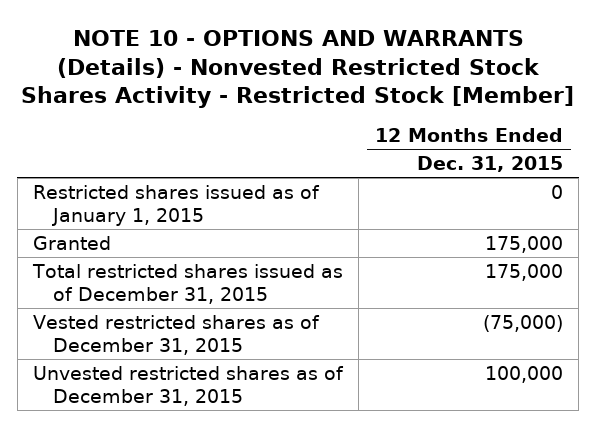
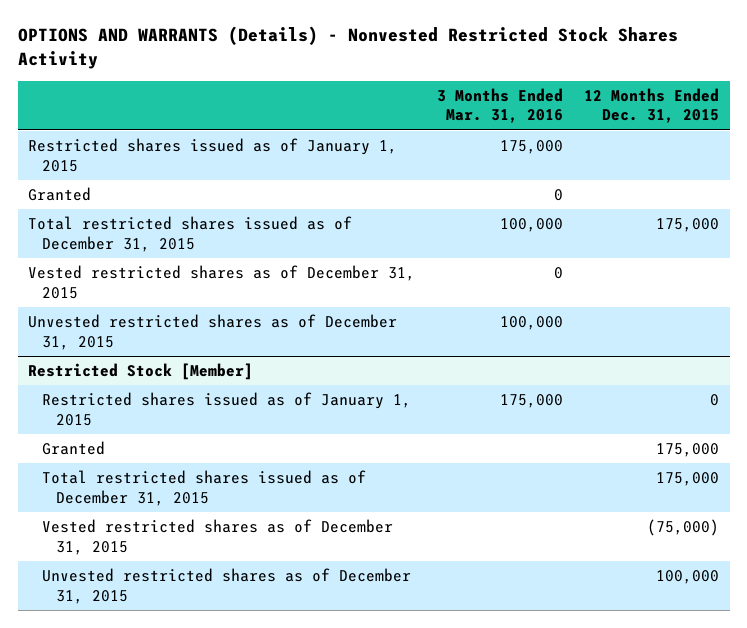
[20,29,574,109] NOTE 10 - OPTIONS AND WARRANTS (Details) - Nonvested Restricted Stock Shares Activity - Restricted Stock [Member] -> [17,26,678,70] OPTIONS AND WARRANTS (Details) - Nonvested Restricted Stock Shares Activity
none -> [436,87,563,124] 3 Months Ended Mar. 31, 2016
none -> [28,138,398,172] Restricted shares issued as of January 1, 2015
none -> [28,187,92,202] Granted
none -> [28,216,353,252] Total restricted shares issued as of December 31, 2015
none -> [28,265,416,299] Vested restricted shares as of December 31, 2015
none -> [28,314,398,350] Unvested restricted shares as of December 31, 2015
none -> [28,363,254,381] Restricted Stock [Member]

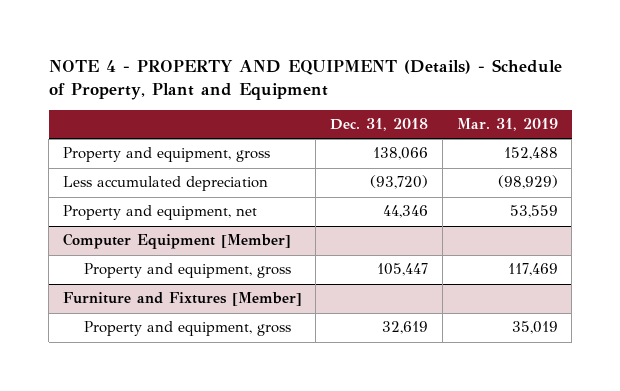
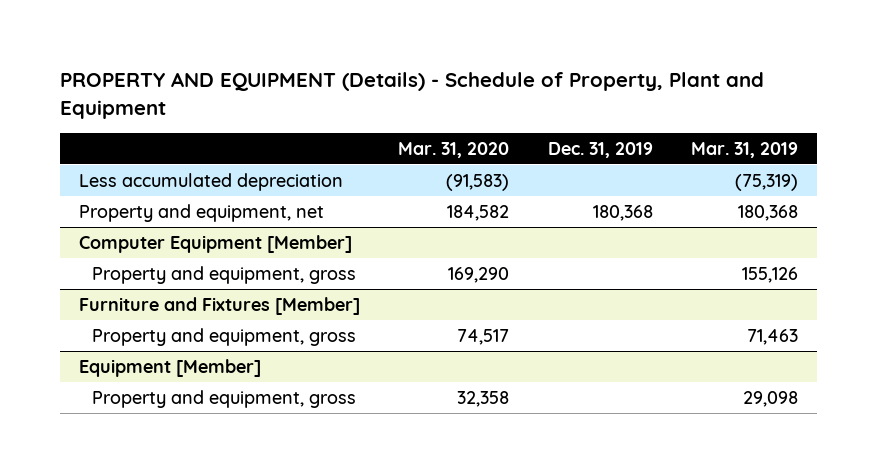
[48,58,562,100] NOTE 4 - PROPERTY AND EQUIPMENT (Details) - Schedule of Property, Plant and Equipment -> [59,72,764,120] PROPERTY AND EQUIPMENT (Details) - Schedule of Property, Plant and Equipment
[330,118,429,132] Dec. 31, 2018 -> none
none -> [398,141,510,158] Mar. 31, 2020
none -> [547,141,653,158] Dec. 31, 2019
[62,147,270,163] Property and equipment, gross -> none
[497,175,558,190] (98,929) -> [735,173,799,191] (75,319)
[509,205,558,219] 53,559 -> [738,204,799,221] 180,368
[507,263,558,277] 117,469 -> [742,266,799,283] 155,126
[511,321,558,335] 35,019 -> [747,328,799,345] 71,463
none -> [78,358,261,377] Equipment [Member]
none -> [92,389,357,408] Property and equipment, gross

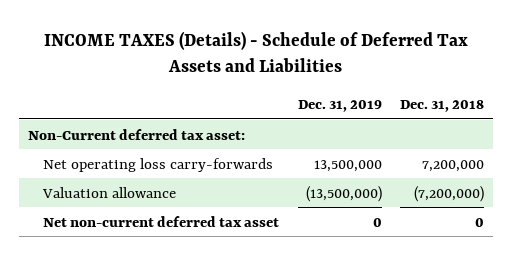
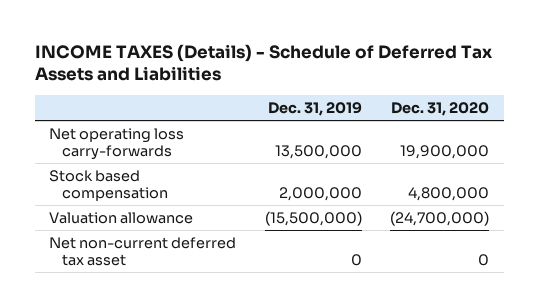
[399,99,484,112] Dec. 31, 2018 -> none
none -> [391,101,490,116] Dec. 31, 2020
[28,128,246,140] Non-Current deferred tax asset: -> none
none -> [49,169,168,202] Stock based compensation
[305,185,382,202] (13,500,000) -> [264,210,362,226] (15,500,000)

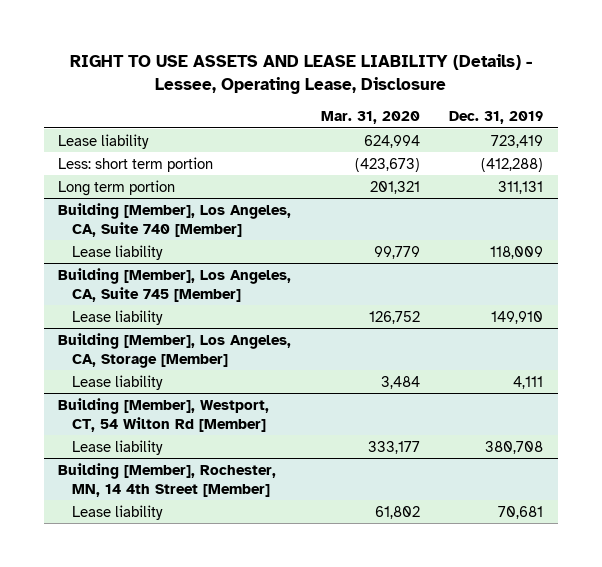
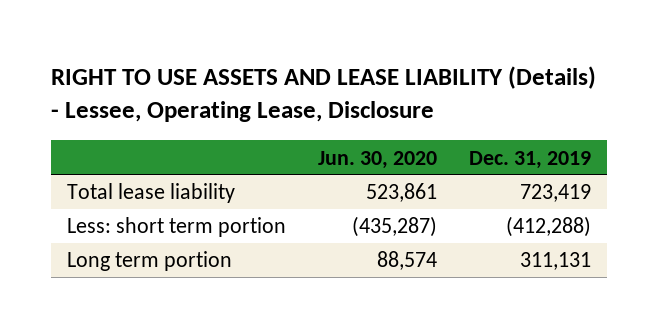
[320,111,420,125] Mar. 31, 2020 -> none
none -> [317,150,437,169] Jun. 30, 2020
[58,133,150,149] Lease liability -> [66,183,235,204] Total lease liability
[58,202,292,237] Building [Member], Los Angeles, CA, Suite 740 [Member] -> none
[71,244,163,260] Lease liability -> none
[58,267,292,302] Building [Member], Los Angeles, CA, Suite 745 [Member] -> none
[71,309,163,325] Lease liability -> none
[58,332,292,368] Building [Member], Los Angeles, CA, Storage [Member] -> none
[71,374,163,390] Lease liability -> none
[58,397,270,432] Building [Member], Westport, CT, 54 Wilton Rd [Member] -> none
[71,439,163,455] Lease liability -> none
[58,462,277,497] Building [Member], Rochester, MN, 14 4th Street [Member] -> none
[71,504,163,520] Lease liability -> none

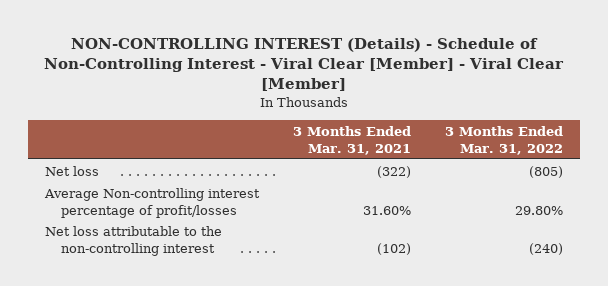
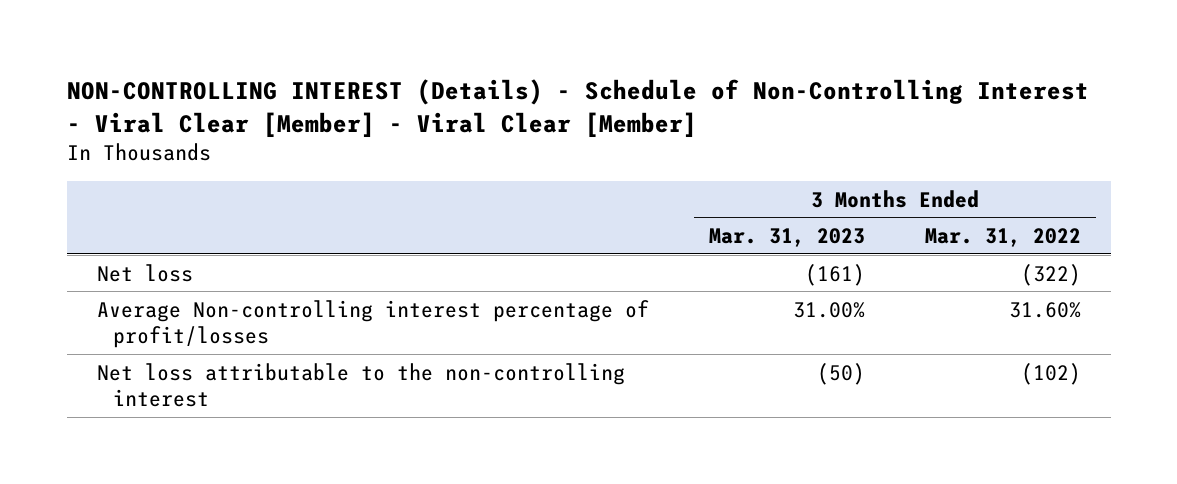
[292,125,411,155] 3 Months Ended Mar. 31, 2021 -> none
none -> [708,228,865,248] Mar. 31, 2023
[528,165,563,178] (805) -> [1020,263,1081,286] (322)
[514,205,563,215] 29.80% -> [1008,301,1081,318] 31.60%
[528,242,563,255] (240) -> [1020,362,1081,385] (102)

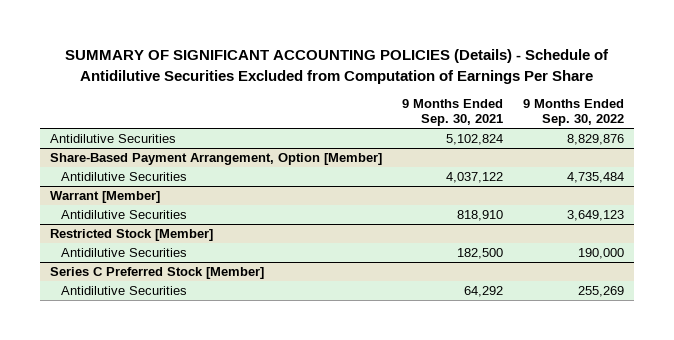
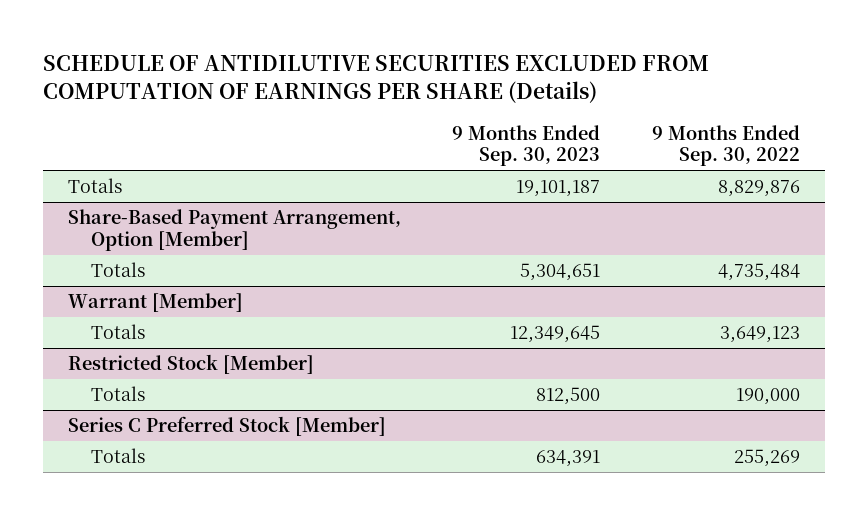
[65,49,610,84] SUMMARY OF SIGNIFICANT ACCOUNTING POLICIES (Details) - Schedule of Antidilutive Securities Excluded from Computation of Earnings Per Share -> [42,54,709,104] SCHEDULE OF ANTIDILUTIVE SECURITIES EXCLUDED FROM COMPUTATION OF EARNINGS PER SHARE (Details)
[402,98,504,127] 9 Months Ended Sep. 30, 2021 -> none
none -> [452,124,601,167] 9 Months Ended Sep. 30, 2023
[50,134,177,144] Antidilutive Securities -> [68,178,124,194] Totals
[61,172,188,182] Antidilutive Securities -> [90,262,146,278] Totals
[61,210,188,220] Antidilutive Securities -> [90,324,146,340] Totals
[61,248,188,258] Antidilutive Securities -> [90,386,146,402] Totals
[61,286,188,296] Antidilutive Securities -> [90,448,146,464] Totals

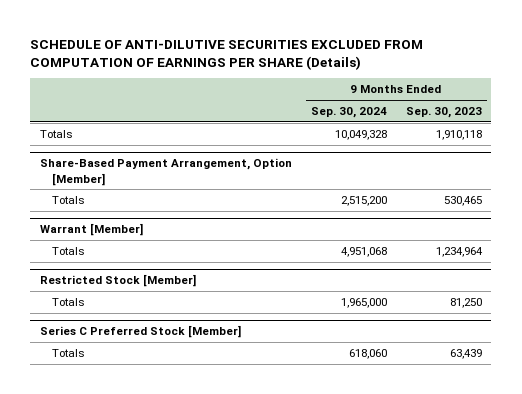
[42,54,709,104] SCHEDULE OF ANTIDILUTIVE SECURITIES EXCLUDED FROM COMPUTATION OF EARNINGS PER SHARE (Details) -> [30,39,424,70] SCHEDULE OF ANTI-DILUTIVE SECURITIES EXCLUDED FROM COMPUTATION OF EARNINGS PER SHARE (Details)
[651,124,800,167] 9 Months Ended Sep. 30, 2022 -> none
none -> [310,106,387,118] Sep. 30, 2024
[516,180,601,198] 19,101,187 -> [435,129,482,140] 1,910,118
[520,263,601,282] 5,304,651 -> [443,195,482,206] 530,465
[510,325,601,344] 12,349,645 -> [435,246,483,257] 1,234,964
[536,387,601,406] 812,500 -> [449,297,482,308] 81,250
[536,450,601,468] 634,391 -> [449,348,482,359] 63,439

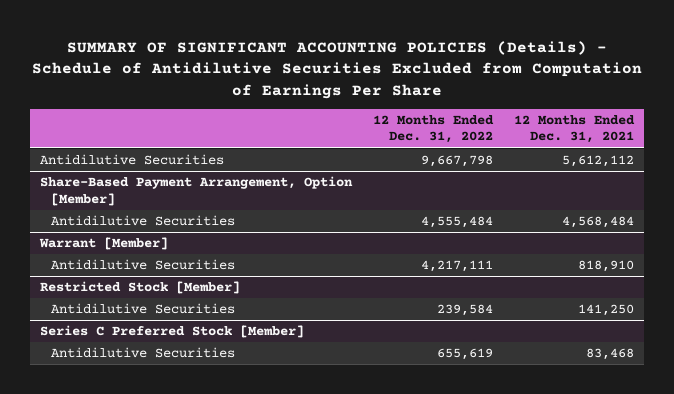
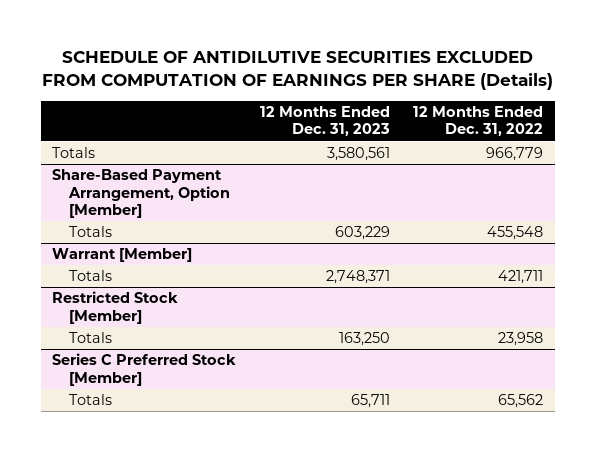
[31,40,642,99] SUMMARY OF SIGNIFICANT ACCOUNTING POLICIES (Details) - Schedule of Antidilutive Securities Excluded from Computation of Earnings Per Share -> [41,51,553,91] SCHEDULE OF ANTIDILUTIVE SECURITIES EXCLUDED FROM COMPUTATION OF EARNINGS PER SHARE (Details)
[513,115,635,144] 12 Months Ended Dec. 31, 2021 -> none
none -> [259,105,390,137] 12 Months Ended Dec. 31, 2023
[40,154,225,166] Antidilutive Securities -> none
none -> [52,147,96,159] Totals
[50,215,235,227] Antidilutive Securities -> none
none -> [69,226,113,238] Totals
[50,259,235,271] Antidilutive Securities -> none
none -> [69,270,113,282] Totals
[50,303,235,315] Antidilutive Securities -> none
none -> [69,332,113,344] Totals
[50,347,235,359] Antidilutive Securities -> none
none -> [69,394,113,406] Totals

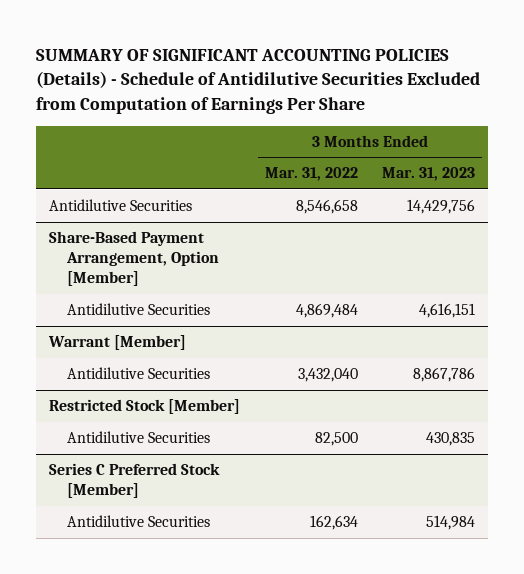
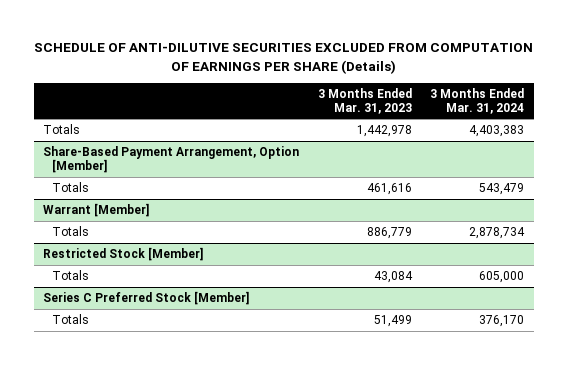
[36,48,481,114] SUMMARY OF SIGNIFICANT ACCOUNTING POLICIES (Details) - Schedule of Antidilutive Securities Excluded from Computation of Earnings Per Share -> [33,43,533,74] SCHEDULE OF ANTI-DILUTIVE SECURITIES EXCLUDED FROM COMPUTATION OF EARNINGS PER SHARE (Details)
[264,167,358,182] Mar. 31, 2022 -> none
none -> [430,87,525,114] 3 Months Ended Mar. 31, 2024
[48,199,192,212] Antidilutive Securities -> none
none -> [43,124,81,135] Totals
[66,303,210,316] Antidilutive Securities -> none
none -> [52,182,90,193] Totals
[66,367,210,380] Antidilutive Securities -> none
none -> [52,226,90,237] Totals
[66,431,210,444] Antidilutive Securities -> none
none -> [52,270,90,281] Totals
[66,515,210,528] Antidilutive Securities -> none
none -> [52,314,90,325] Totals

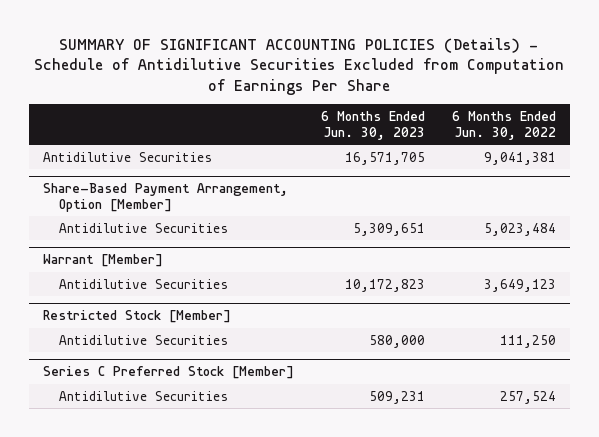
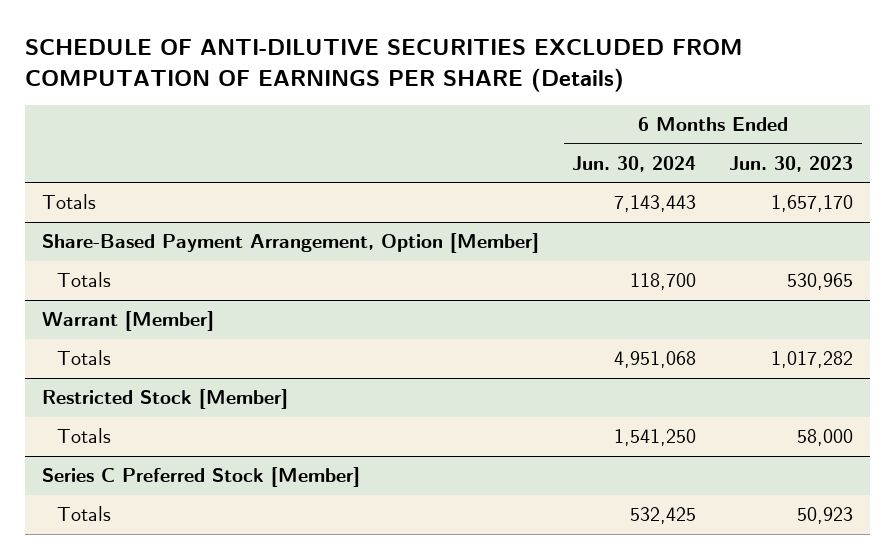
[34,37,565,96] SUMMARY OF SIGNIFICANT ACCOUNTING POLICIES (Details) - Schedule of Antidilutive Securities Excluded from Computation of Earnings Per Share -> [25,38,744,92] SCHEDULE OF ANTI-DILUTIVE SECURITIES EXCLUDED FROM COMPUTATION OF EARNINGS PER SHARE (Details)
[452,111,557,140] 6 Months Ended Jun. 30, 2022 -> none
none -> [572,155,697,172] Jun. 30, 2024
[42,151,212,162] Antidilutive Securities -> none
none -> [41,194,96,210] Totals
[58,222,228,233] Antidilutive Securities -> none
none -> [57,272,112,288] Totals
[58,278,228,289] Antidilutive Securities -> none
none -> [57,350,112,366] Totals
[58,334,228,345] Antidilutive Securities -> none
none -> [57,428,112,444] Totals
[58,390,228,401] Antidilutive Securities -> none
none -> [57,506,112,522] Totals

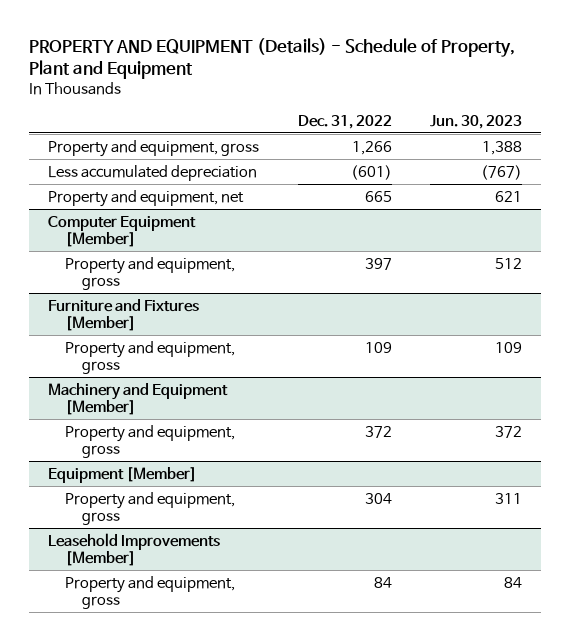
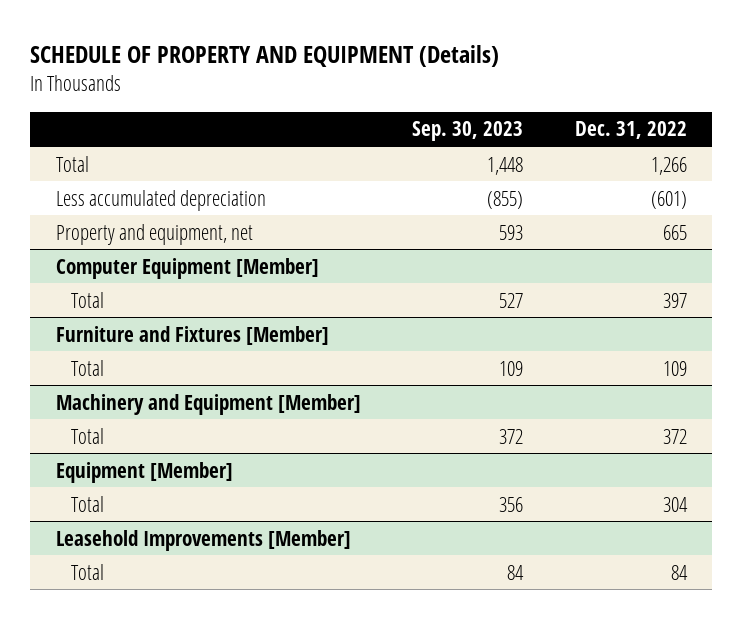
[29,37,516,80] PROPERTY AND EQUIPMENT (Details) - Schedule of Property, Plant and Equipment -> [30,44,500,67] SCHEDULE OF PROPERTY AND EQUIPMENT (Details)
[429,114,522,129] Jun. 30, 2023 -> none
none -> [412,121,524,142] Sep. 30, 2023
[48,139,260,157] Property and equipment, gross -> [56,155,90,172] Total
[65,256,236,290] Property and equipment, gross -> [70,291,104,308] Total
[65,340,236,374] Property and equipment, gross -> [70,359,104,376] Total
[65,424,236,458] Property and equipment, gross -> [70,427,104,444] Total
[65,491,236,525] Property and equipment, gross -> [70,495,104,512] Total
[65,575,236,609] Property and equipment, gross -> [70,563,104,580] Total

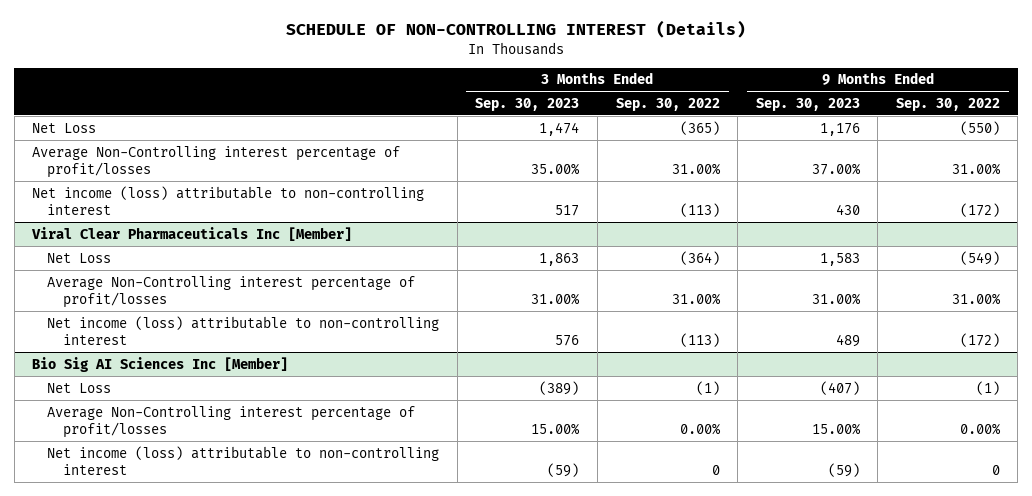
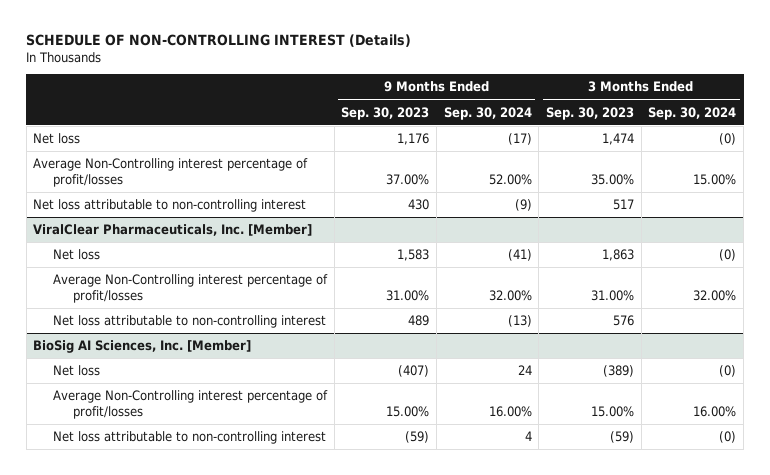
[615,97,720,111] Sep. 30, 2022 -> none
[895,97,1000,111] Sep. 30, 2022 -> none
none -> [443,106,532,120] Sep. 30, 2024
none -> [648,106,737,120] Sep. 30, 2024
[32,122,97,133] Net Loss -> [33,133,81,145] Net loss
[32,185,425,215] Net income (loss) attributable to non-controlling interest -> [33,199,307,213] Net loss attributable to non-controlling interest
[32,226,353,241] Viral Clear Pharmaceuticals Inc [Member] -> [33,224,313,237] ViralClear Pharmaceuticals, Inc. [Member]
[47,252,112,263] Net Loss -> [53,249,101,261] Net loss
[47,315,440,345] Net income (loss) attributable to non-controlling interest -> [53,315,327,329] Net loss attributable to non-controlling interest
[32,356,289,372] Bio Sig AI Sciences Inc [Member] -> [33,340,252,354] BioSig AI Sciences, Inc. [Member]
[47,382,112,393] Net Loss -> [53,365,101,377] Net loss
[47,445,440,475] Net income (loss) attributable to non-controlling interest -> [53,431,327,445] Net loss attributable to non-controlling interest

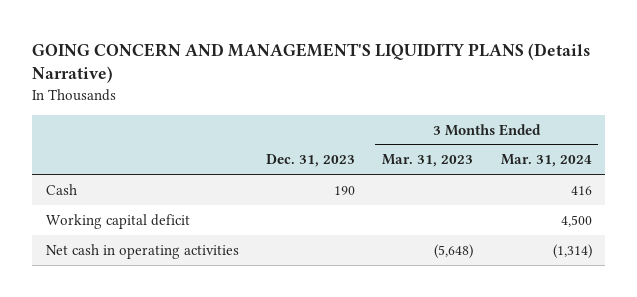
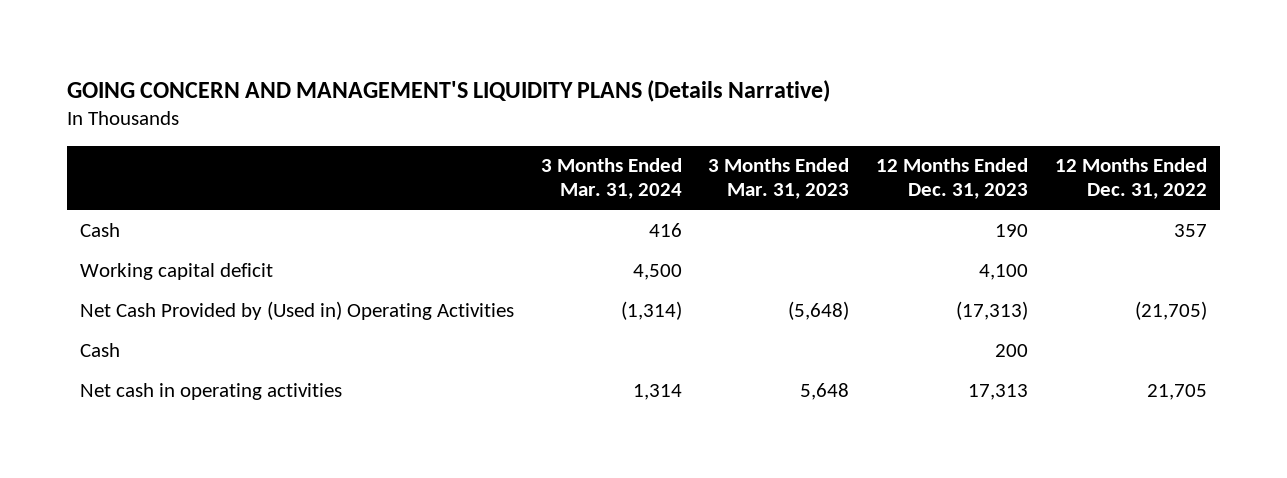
[266,154,356,168] Dec. 31, 2023 -> none
none -> [876,158,1029,200] 12 Months Ended Dec. 31, 2023
none -> [1054,158,1207,200] 12 Months Ended Dec. 31, 2022
none -> [79,301,514,321] Net Cash Provided by (Used in) Operating Activities
none -> [79,343,120,358] Cash
[434,243,474,259] (5,648) -> [800,383,850,401] 5,648
[552,243,592,259] (1,314) -> [632,384,682,401] 1,314

